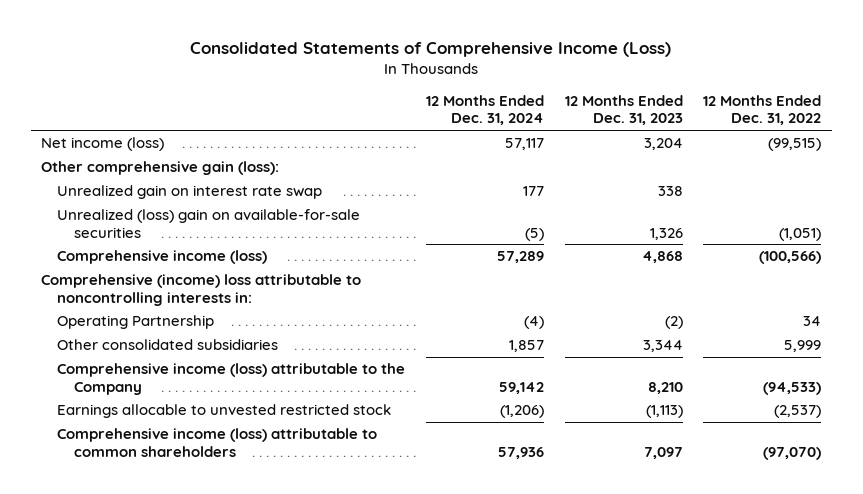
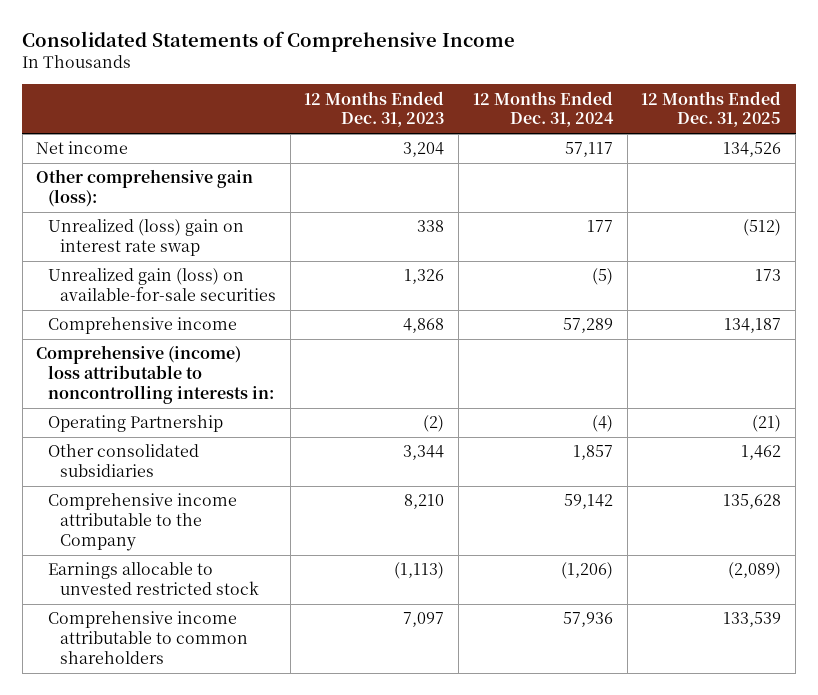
[190,42,672,58] Consolidated Statements of Comprehensive Income (Loss) -> [22,30,516,52] Consolidated Statements of Comprehensive Income
[703,95,822,126] 12 Months Ended Dec. 31, 2022 -> none
none -> [641,90,782,128] 12 Months Ended Dec. 31, 2025
[41,137,165,152] Net income (loss) -> [36,141,129,155] Net income
[57,185,323,200] Unrealized gain on interest rate swap -> [48,219,245,257] Unrealized (loss) gain on interest rate swap
[57,209,361,238] Unrealized (loss) gain on available-for-sale securities -> [48,268,277,302] Unrealized gain (loss) on available-for-sale securities
[57,250,268,265] Comprehensive income (loss) -> [48,317,238,335] Comprehensive income
[57,363,406,395] Comprehensive income (loss) attributable to the Company -> [48,493,238,552] Comprehensive income attributable to the Company
[57,428,378,457] Comprehensive income (loss) attributable to common shareholders -> [48,611,249,665] Comprehensive income attributable to common shareholders

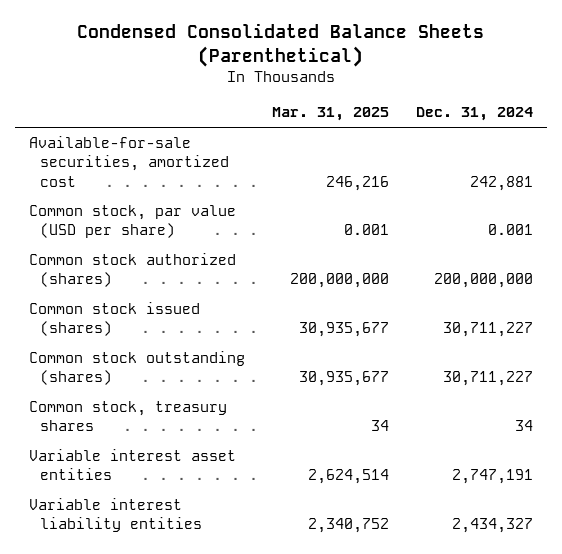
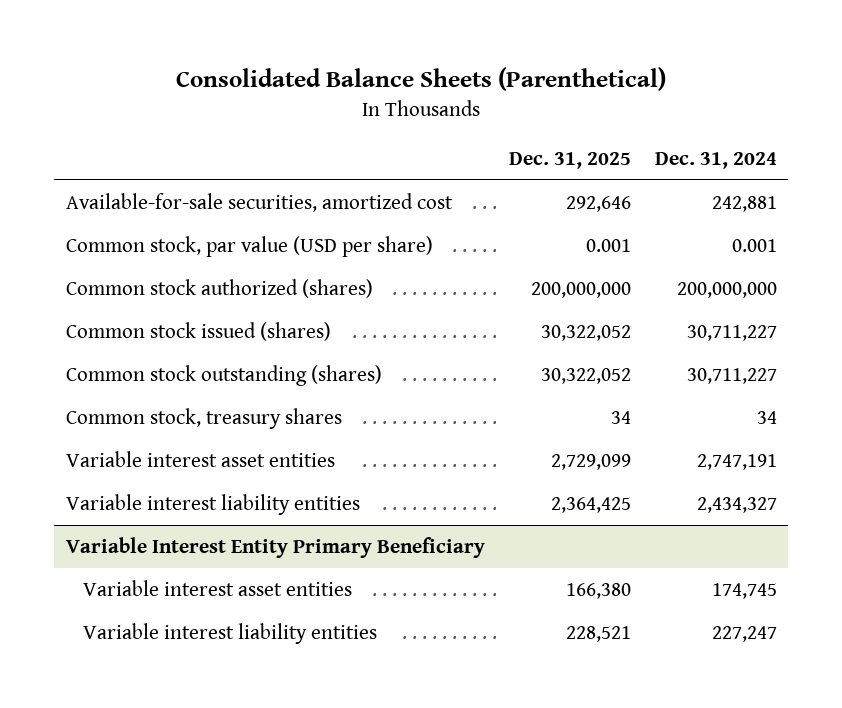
[76,23,484,67] Condensed Consolidated Balance Sheets (Parenthetical) -> [176,66,667,91] Consolidated Balance Sheets (Parenthetical)
[271,107,389,122] Mar. 31, 2025 -> none
none -> [508,151,631,169] Dec. 31, 2025
none -> [65,536,485,558] Variable Interest Entity Primary Beneficiary
none -> [83,579,353,596] Variable interest asset entities
none -> [83,622,378,644] Variable interest liability entities

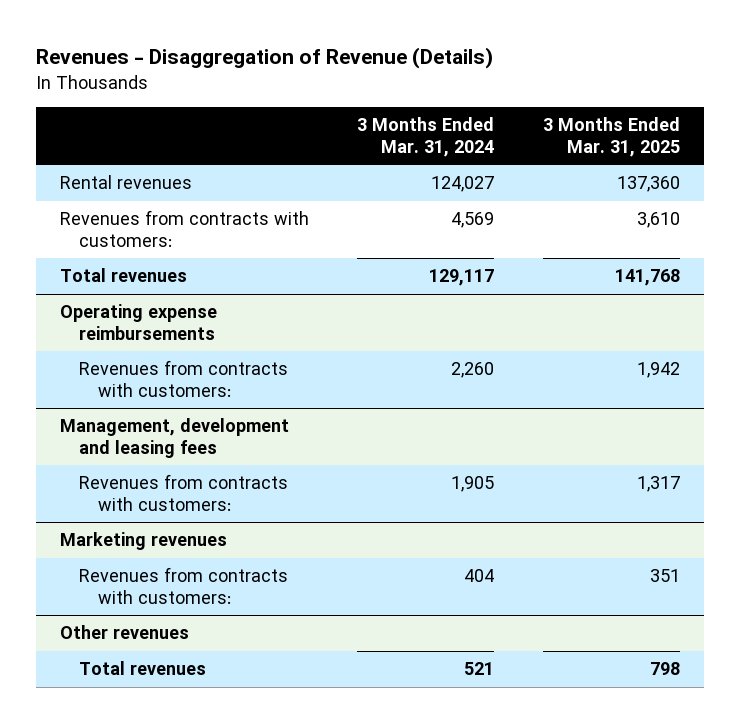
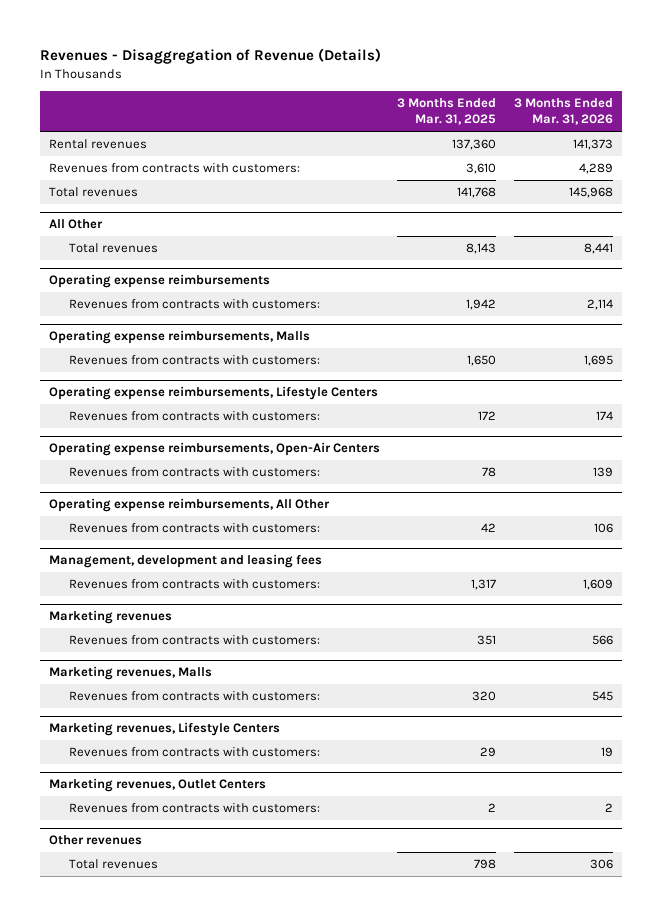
[357,117,495,157] 3 Months Ended Mar. 31, 2024 -> none
none -> [514,97,614,125] 3 Months Ended Mar. 31, 2026
none -> [48,219,103,230] All Other
none -> [69,243,159,254] Total revenues
none -> [48,330,310,345] Operating expense reimbursements, Malls
none -> [69,355,321,366] Revenues from contracts with customers:
none -> [48,386,378,401] Operating expense reimbursements, Lifestyle Centers
none -> [69,411,321,422] Revenues from contracts with customers:
none -> [48,442,380,457] Operating expense reimbursements, Open-Air Centers
none -> [69,467,321,478] Revenues from contracts with customers:
none -> [48,498,330,513] Operating expense reimbursements, All Other
none -> [69,523,321,534] Revenues from contracts with customers:
none -> [48,666,212,681] Marketing revenues, Malls
none -> [69,691,321,702] Revenues from contracts with customers:
none -> [48,722,280,737] Marketing revenues, Lifestyle Centers
none -> [69,747,321,758] Revenues from contracts with customers:
none -> [48,778,266,793] Marketing revenues, Outlet Centers
none -> [69,803,321,814] Revenues from contracts with customers:

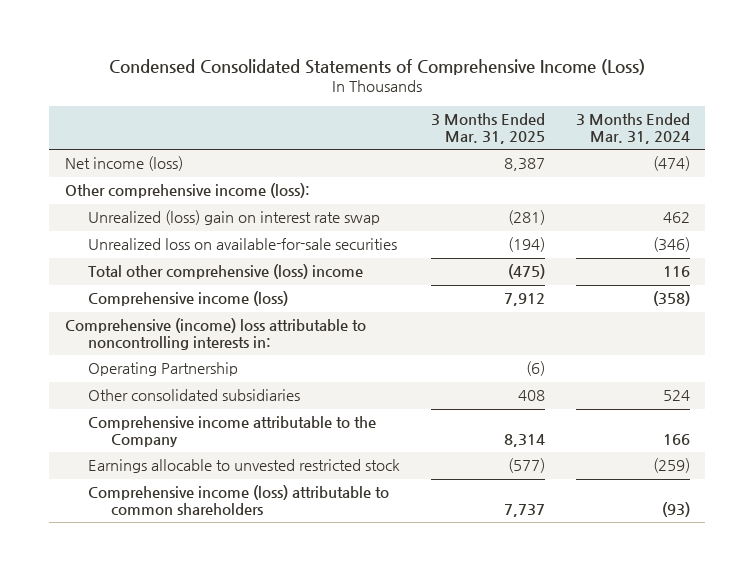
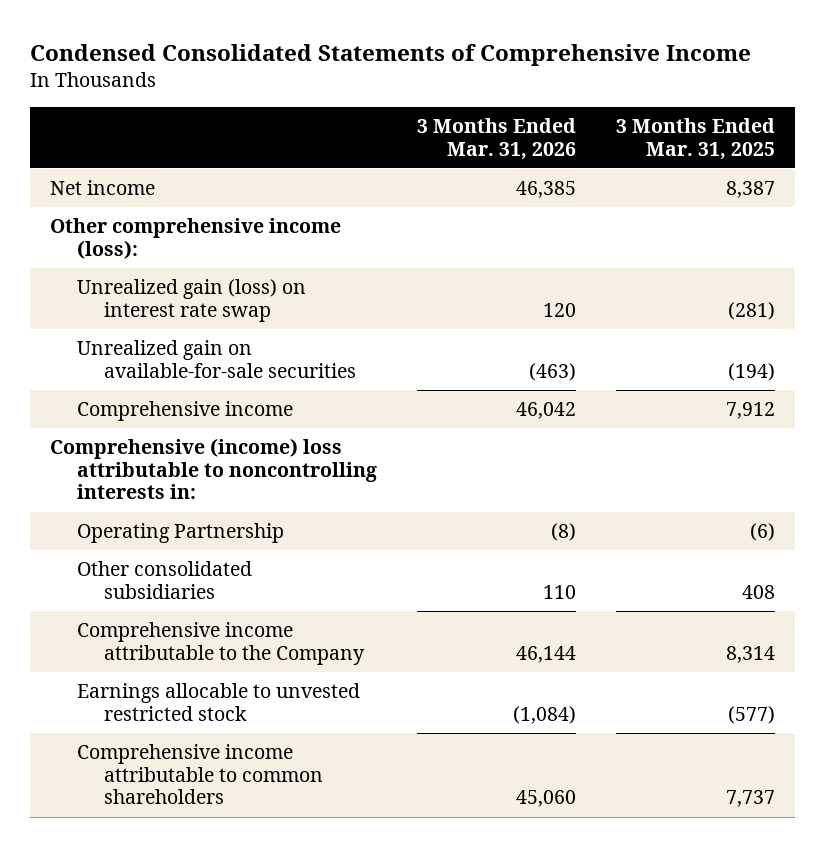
[109,58,646,75] Condensed Consolidated Statements of Comprehensive Income (Loss) -> [30,43,752,66] Condensed Consolidated Statements of Comprehensive Income
[575,113,690,144] 3 Months Ended Mar. 31, 2024 -> none
none -> [417,117,577,160] 3 Months Ended Mar. 31, 2026
[64,156,183,172] Net income (loss) -> [50,180,156,196] Net income
[87,264,363,280] Total other comprehensive (loss) income -> none
[87,210,380,226] Unrealized (loss) gain on interest rate swap -> [77,279,307,322] Unrealized gain (loss) on interest rate swap
[87,238,397,251] Unrealized loss on available-for-sale securities -> [77,340,357,378] Unrealized gain on available-for-sale securities
[87,291,288,307] Comprehensive income (loss) -> [77,401,294,422] Comprehensive income
[87,485,389,516] Comprehensive income (loss) attributable to common shareholders -> [77,744,324,805] Comprehensive income attributable to common shareholders

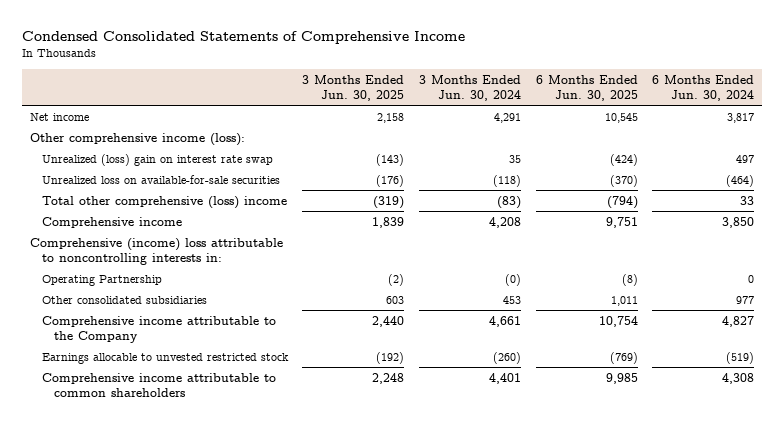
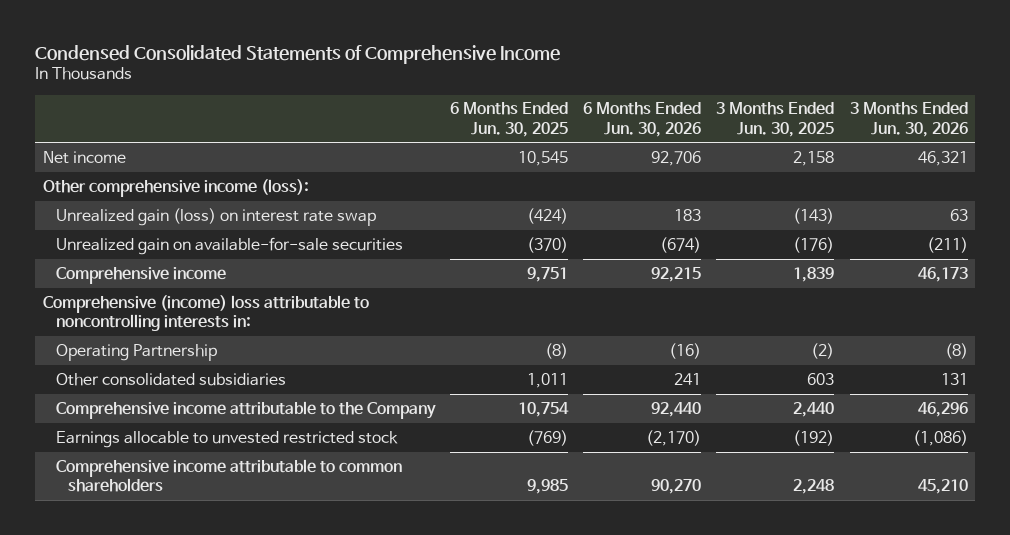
[419,75,522,102] 3 Months Ended Jun. 30, 2024 -> none
[652,75,755,102] 6 Months Ended Jun. 30, 2024 -> none
none -> [583,102,702,137] 6 Months Ended Jun. 30, 2026
none -> [849,102,968,137] 3 Months Ended Jun. 30, 2026
[41,195,287,209] Total other comprehensive (loss) income -> none
[41,153,273,166] Unrealized (loss) gain on interest rate swap -> [55,207,376,226] Unrealized gain (loss) on interest rate swap
[41,174,280,184] Unrealized loss on available-for-sale securities -> [55,236,403,255] Unrealized gain on available-for-sale securities

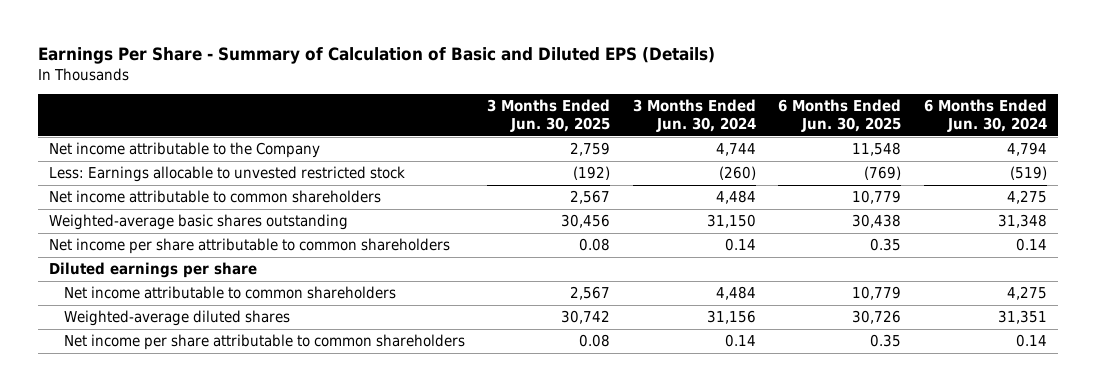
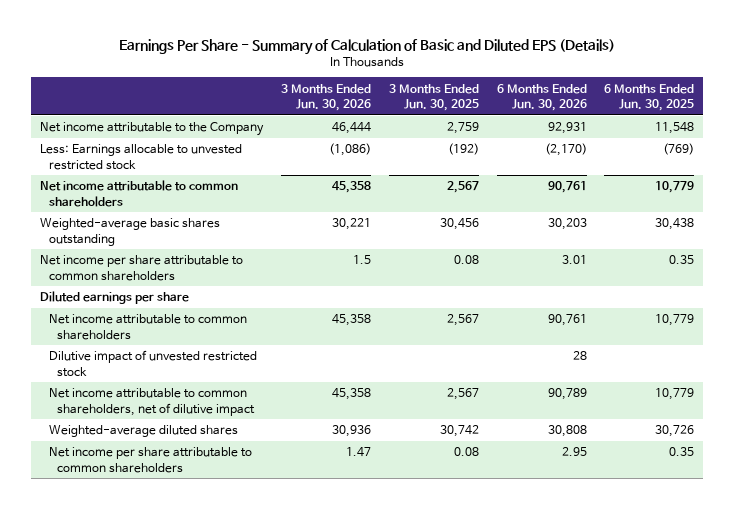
[632,99,756,132] 3 Months Ended Jun. 30, 2024 -> none
[923,99,1047,132] 6 Months Ended Jun. 30, 2024 -> none
none -> [281,83,372,111] 3 Months Ended Jun. 30, 2026
none -> [496,83,587,111] 6 Months Ended Jun. 30, 2026
none -> [48,350,257,377] Dilutive impact of unvested restricted stock
none -> [48,388,255,416] Net income attributable to common shareholders, net of dilutive impact

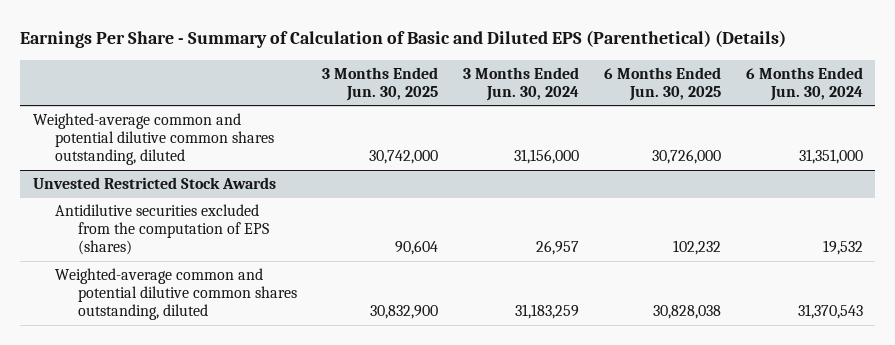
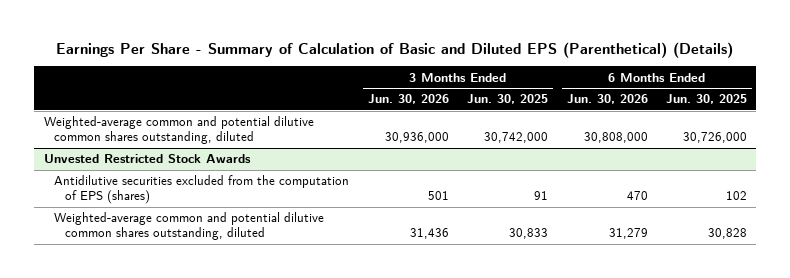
[462,66,579,102] 3 Months Ended Jun. 30, 2024 -> none
[745,66,863,102] 6 Months Ended Jun. 30, 2024 -> none
none -> [367,94,449,105] Jun. 30, 2026
none -> [566,94,648,105] Jun. 30, 2026
[394,240,438,256] 90,604 -> [534,191,549,201] 91
[672,240,721,256] 102,232 -> [725,191,747,201] 102
[369,305,438,320] 30,832,900 -> [509,228,549,240] 30,833
[652,305,721,320] 30,828,038 -> [707,228,747,240] 30,828

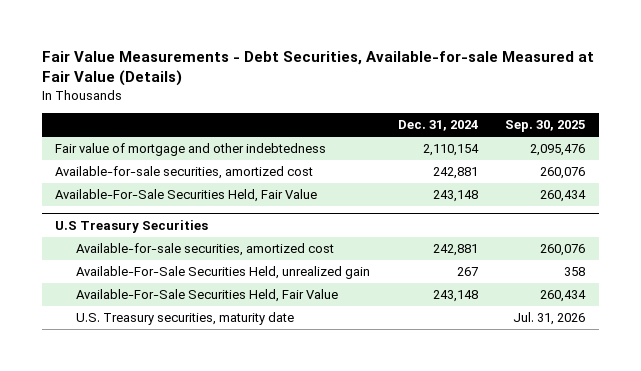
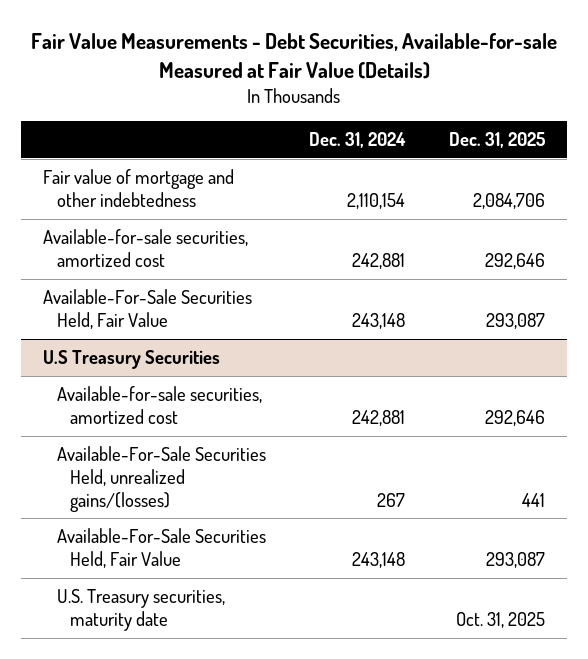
[505,120,586,133] Sep. 30, 2025 -> none
none -> [449,131,546,148] Dec. 31, 2025
[76,266,371,280] Available-For-Sale Securities Held, unrealized gain -> [56,446,266,512] Available-For-Sale Securities Held, unrealized gains/(losses)

